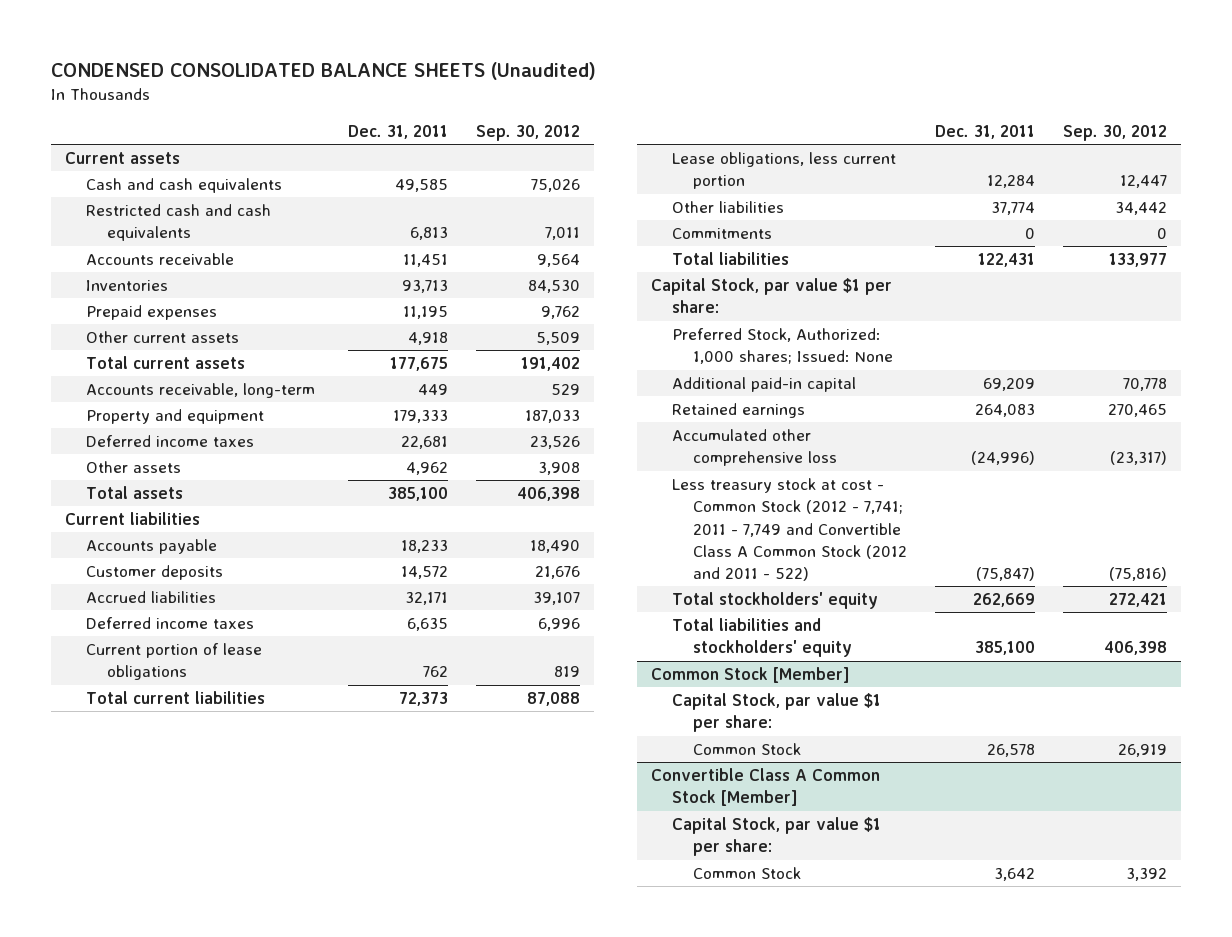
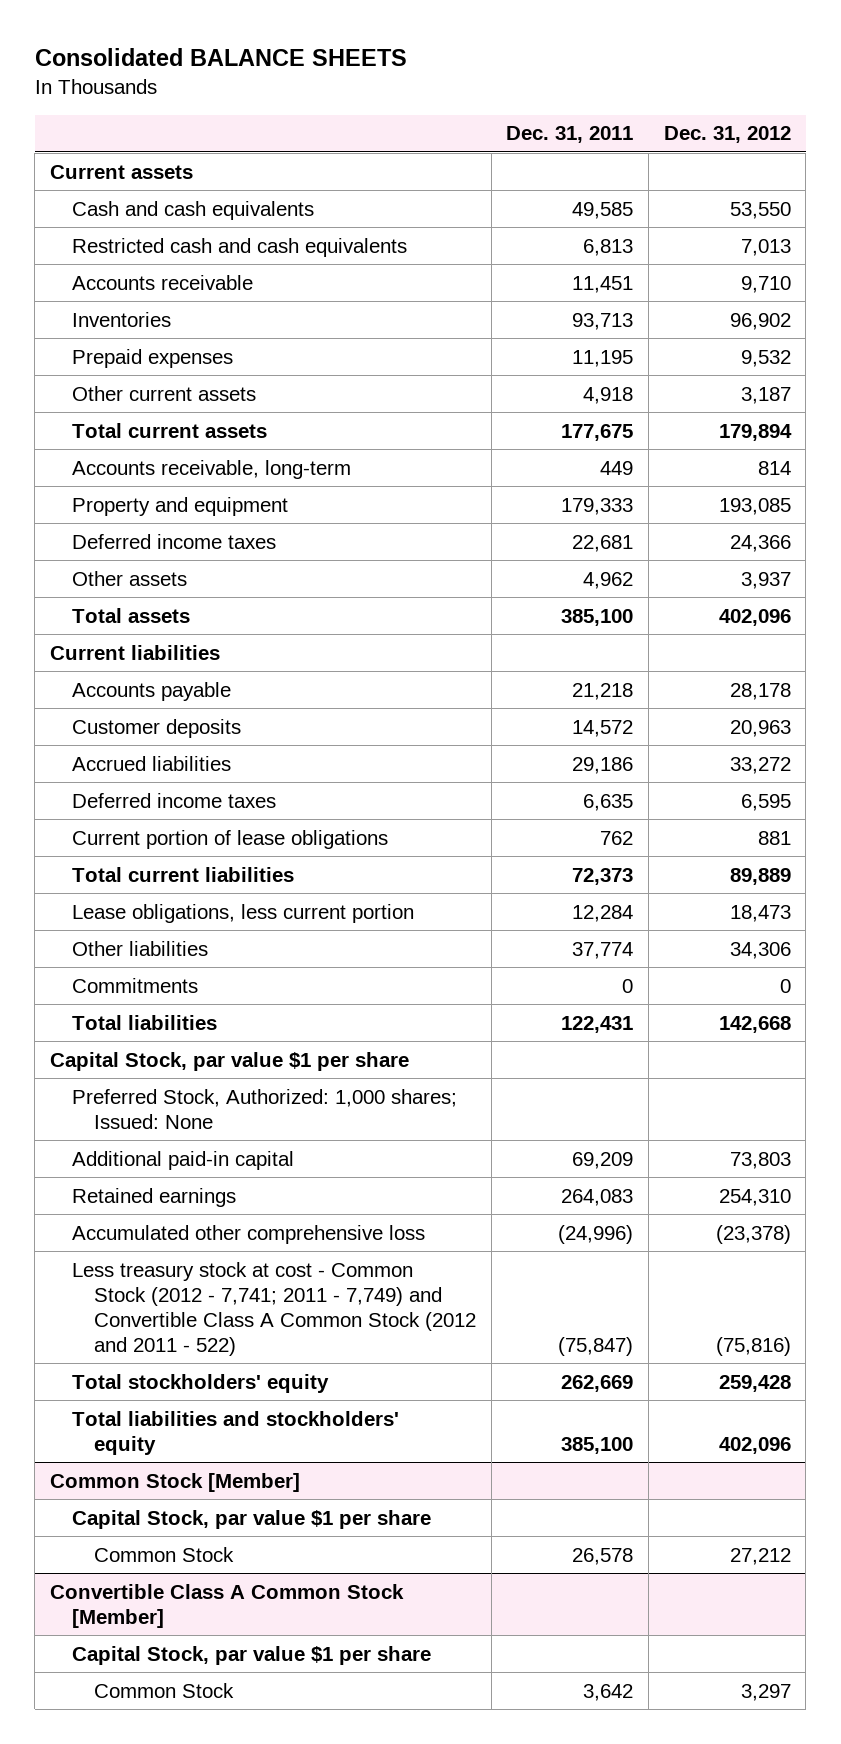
[50,62,596,81] CONDENSED CONSOLIDATED BALANCE SHEETS (Unaudited) -> [34,48,407,67] Consolidated BALANCE SHEETS
[476,124,581,141] Sep. 30, 2012 -> none
none -> [663,126,791,144] Dec. 31, 2012
[401,540,449,554] 18,233 -> [572,682,634,700] 21,218
[405,592,449,606] 32,171 -> [572,756,634,774] 29,186
[651,278,893,314] Capital Stock, par value $1 per share: -> [49,1051,409,1071] Capital Stock, par value $1 per share
[672,478,908,582] Less treasury stock at cost - Common Stock (2012 - 7,741; 2011 - 7,749 and Convertible Class A Common Stock (2012 and 2011 - 522) -> [71,1261,476,1356] Less treasury stock at cost - Common Stock (2012 - 7,741; 2011 - 7,749) and Convertible Class A Common Stock (2012 and 2011 - 522)
[672,693,882,733] Capital Stock, par value $1 per share: -> [71,1509,431,1529] Capital Stock, par value $1 per share
[672,817,882,857] Capital Stock, par value $1 per share: -> [71,1645,431,1665] Capital Stock, par value $1 per share

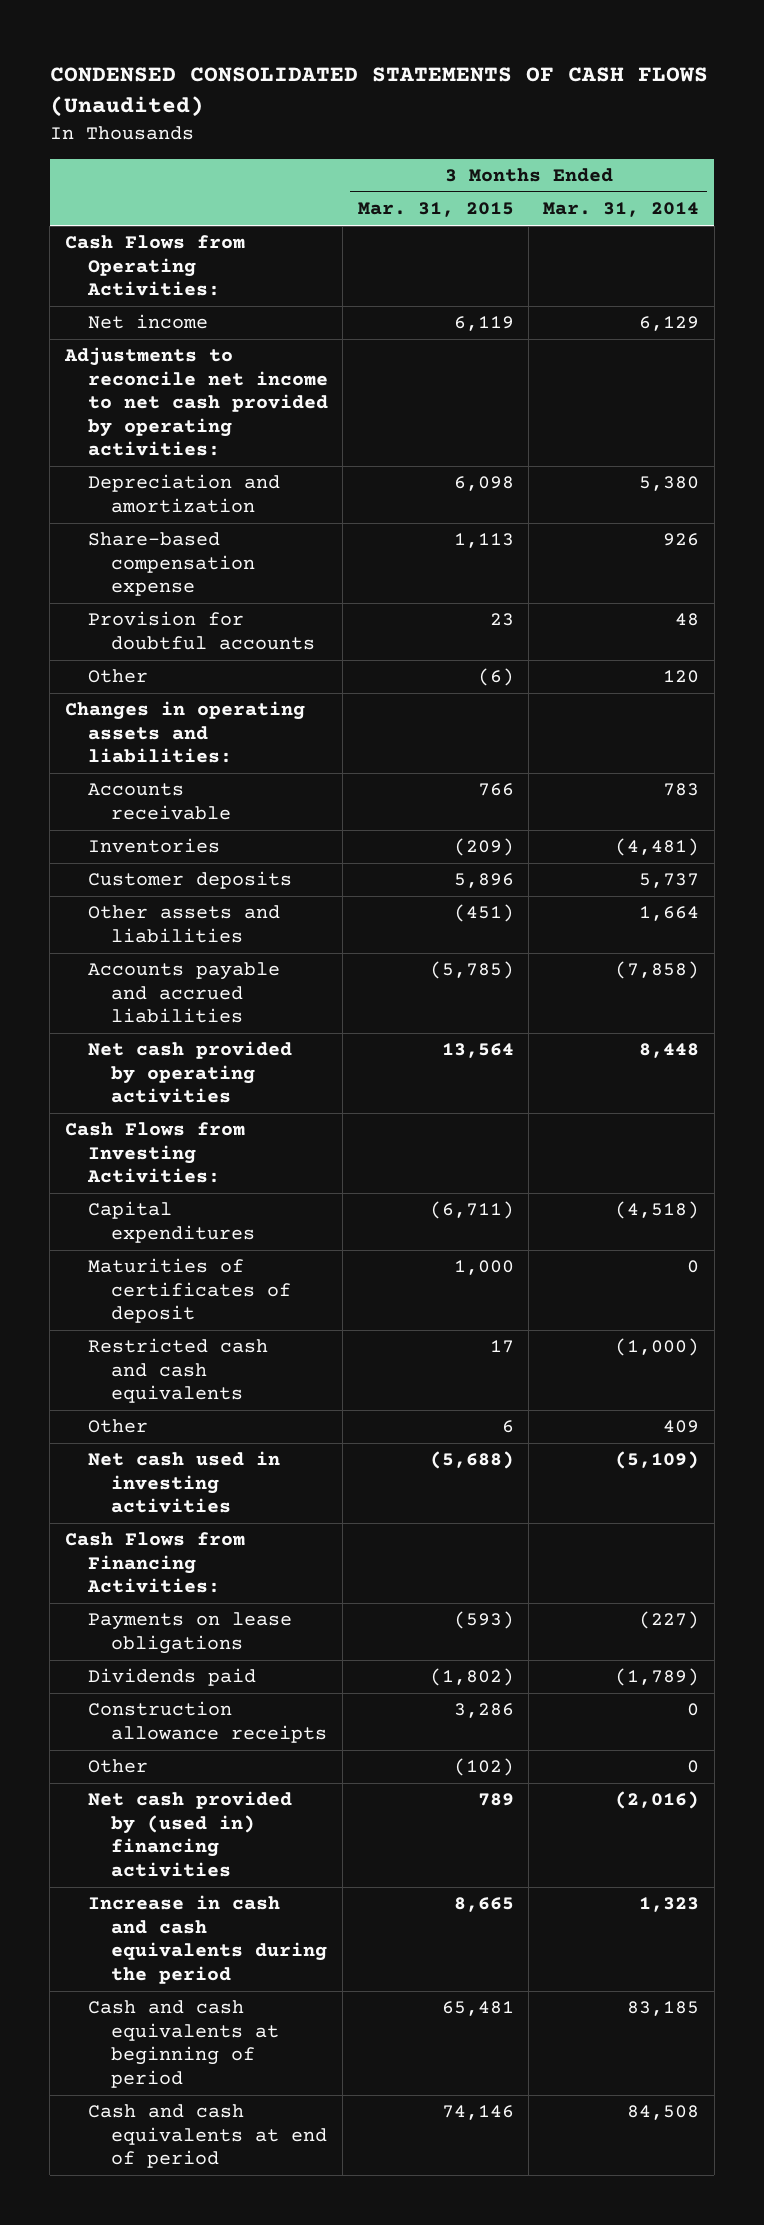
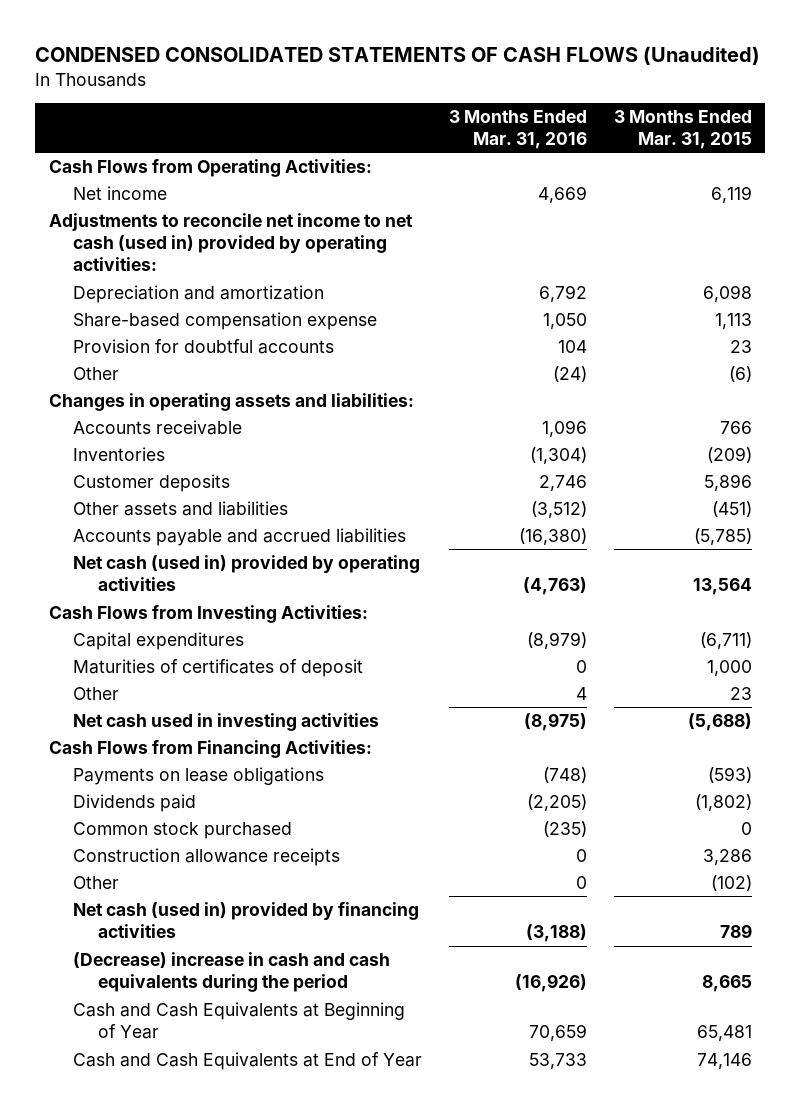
[543,202,700,218] Mar. 31, 2014 -> none
none -> [448,109,587,150] 3 Months Ended Mar. 31, 2016
[63,347,328,457] Adjustments to reconcile net income to net cash provided by operating activities: -> [48,213,413,272] Adjustments to reconcile net income to net cash (used in) provided by operating activities:
[87,1041,292,1104] Net cash provided by operating activities -> [73,555,421,592] Net cash (used in) provided by operating activities
[87,1338,268,1404] Restricted cash and cash equivalents -> none
[501,1420,514,1434] 6 -> [729,687,752,701] 23
none -> [73,822,293,840] Common stock purchased
[87,1791,292,1877] Net cash provided by (used in) financing activities -> [73,902,420,939] Net cash (used in) provided by financing activities
[87,1895,327,1984] Increase in cash and cash equivalents during the period -> [73,952,391,993] (Decrease) increase in cash and cash equivalents during the period
[87,2000,279,2088] Cash and cash equivalents at beginning of period -> [73,1002,406,1040] Cash and Cash Equivalents at Beginning of Year
[87,2104,327,2169] Cash and cash equivalents at end of period -> [73,1052,423,1071] Cash and Cash Equivalents at End of Year

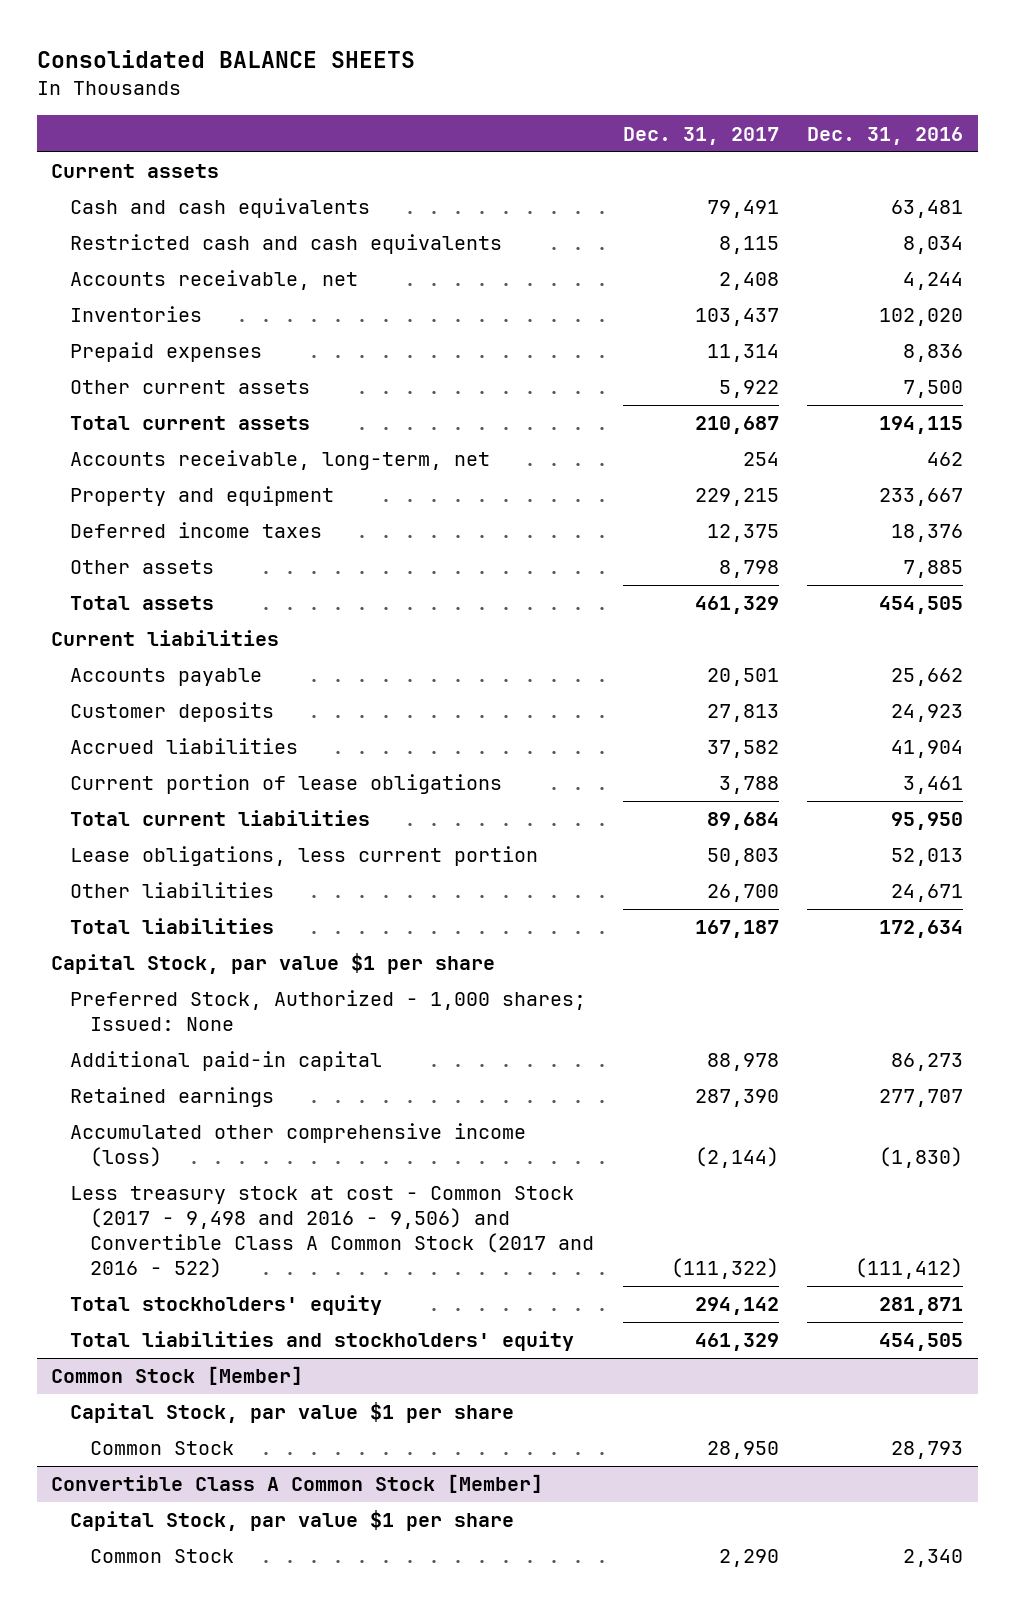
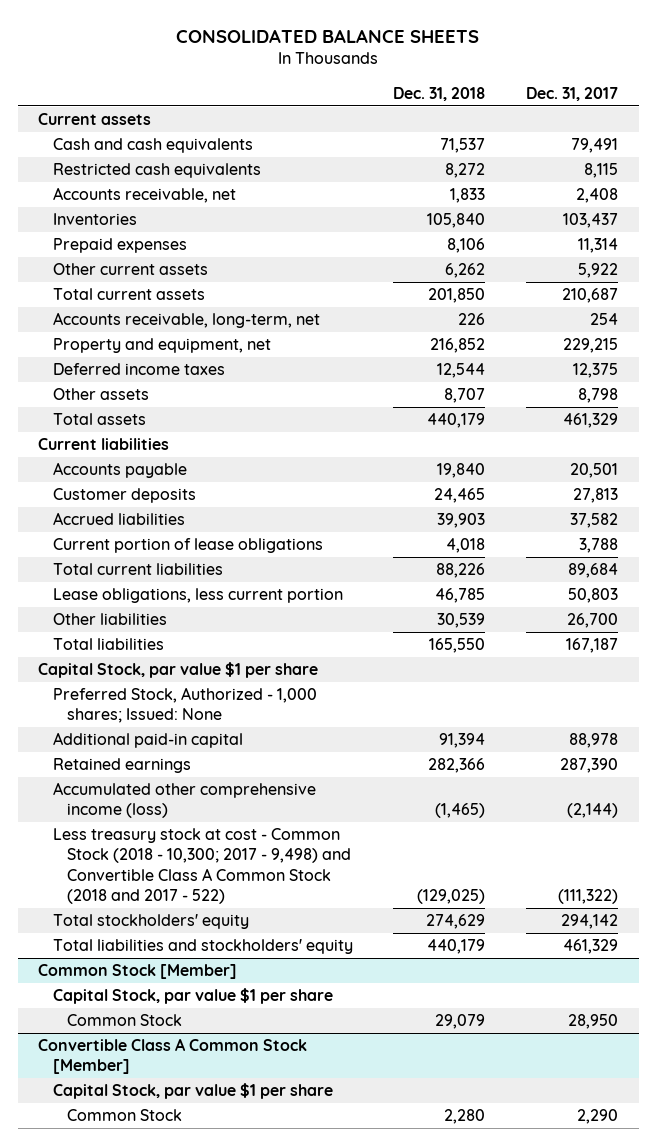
[36,50,415,69] Consolidated BALANCE SHEETS -> [176,28,480,43] CONSOLIDATED BALANCE SHEETS
[807,126,964,145] Dec. 31, 2016 -> none
none -> [393,86,486,101] Dec. 31, 2018
[70,234,503,255] Restricted cash and cash equivalents -> [52,163,261,179] Restricted cash equivalents
[70,486,335,507] Property and equipment -> [52,338,271,354] Property and equipment, net
[70,1186,594,1278] Less treasury stock at cost - Common Stock (2017 - 9,498 and 2016 - 9,506) and Convertible Class A Common Stock (2017 and 2016 - 522) -> [52,828,352,904] Less treasury stock at cost - Common Stock (2018 - 10,300; 2017 - 9,498) and Convertible Class A Common Stock (2018 and 2017 - 522)

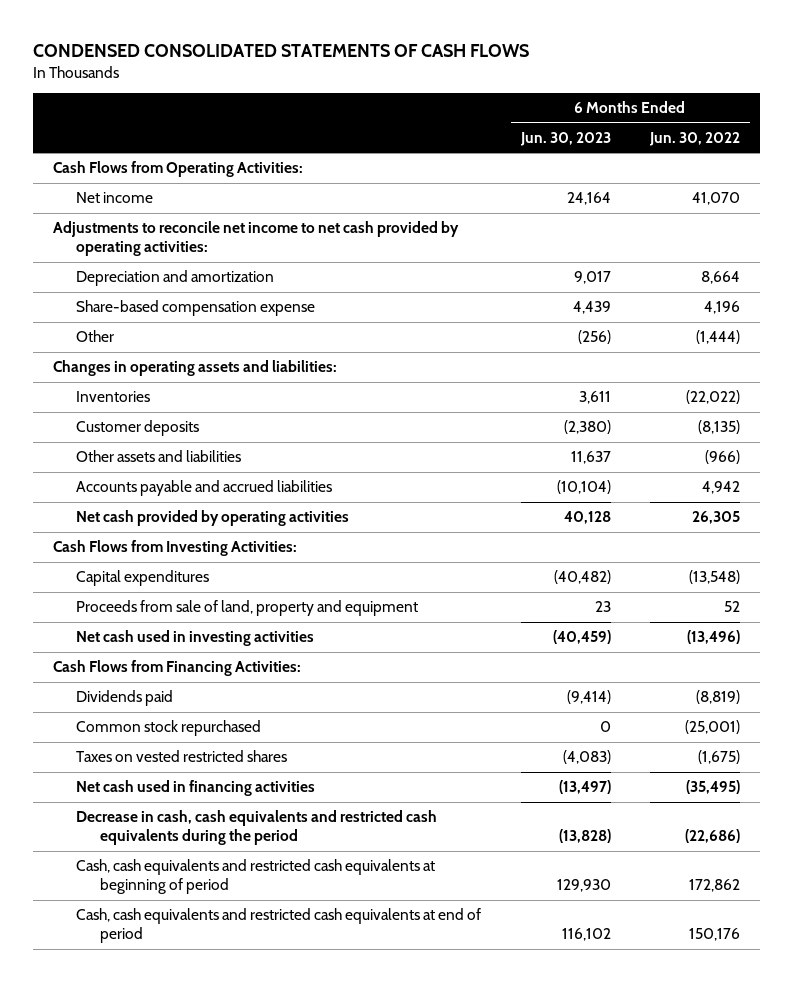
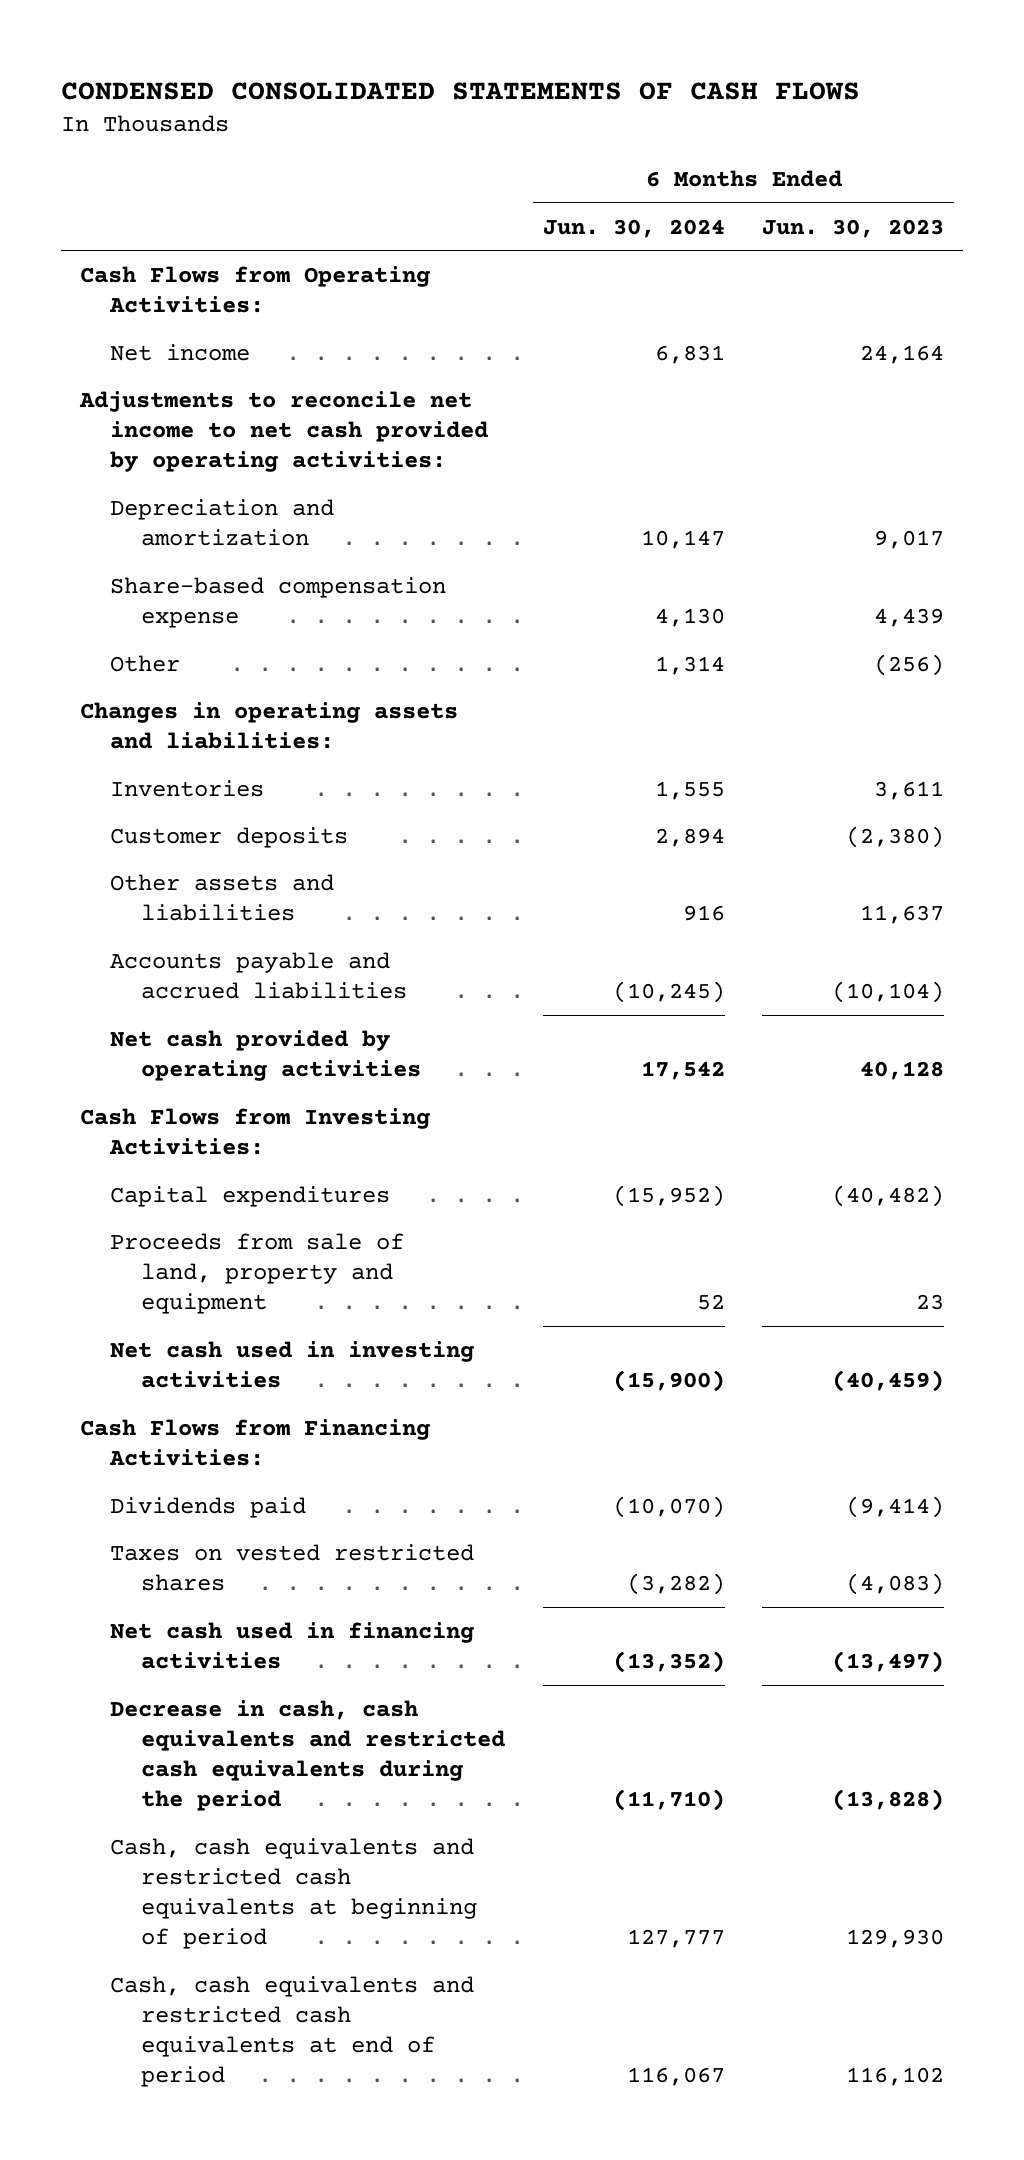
[649,131,741,146] Jun. 30, 2022 -> none
none -> [542,218,725,238] Jun. 30, 2024
[76,720,262,737] Common stock repurchased -> none

